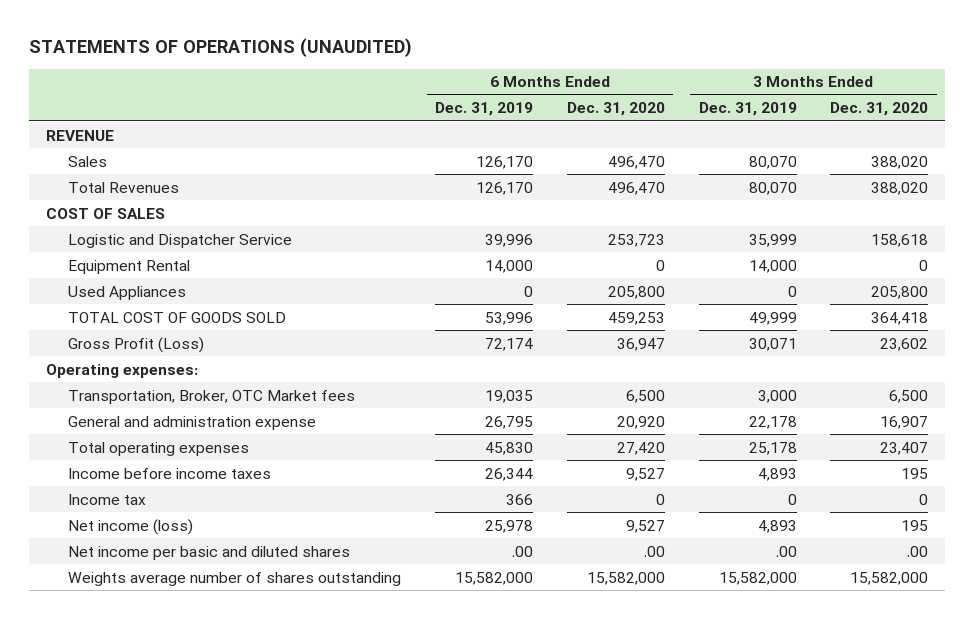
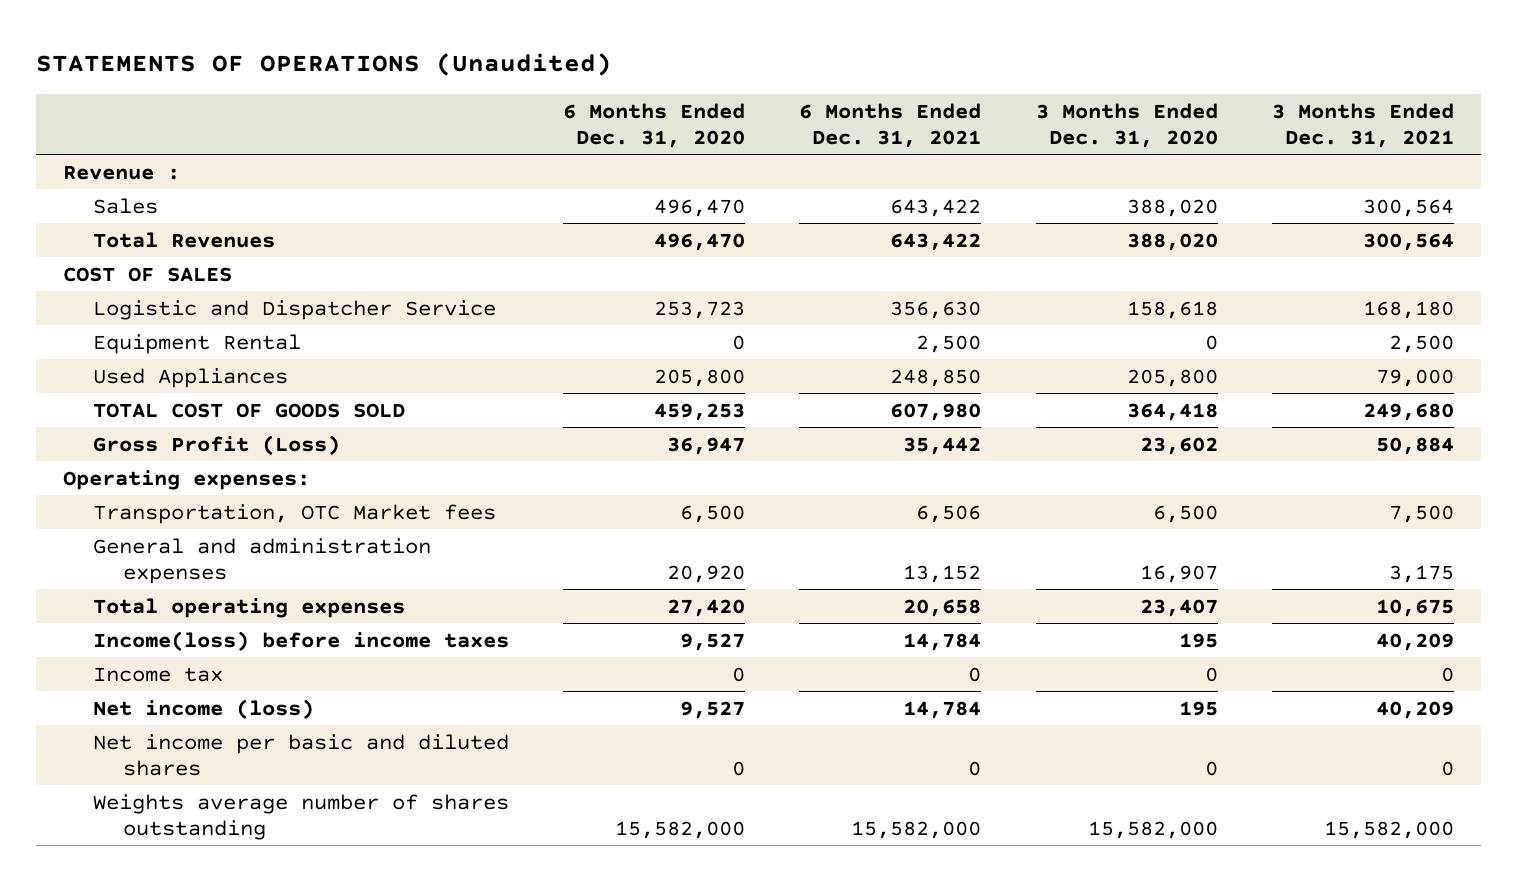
[28,38,412,58] STATEMENTS OF OPERATIONS (UNAUDITED) -> [36,53,613,77] STATEMENTS OF OPERATIONS (Unaudited)
[435,102,534,117] Dec. 31, 2019 -> none
[698,102,797,117] Dec. 31, 2019 -> none
none -> [799,102,982,148] 6 Months Ended Dec. 31, 2021
none -> [1271,102,1454,148] 3 Months Ended Dec. 31, 2021
[45,129,114,141] REVENUE -> [63,164,181,180] Revenue :
[68,389,356,404] Transportation, Broker, OTC Market fees -> [92,503,496,524] Transportation, OTC Market fees
[68,415,317,430] General and administration expense -> [92,537,431,584] General and administration expenses
[68,467,272,479] Income before income taxes -> [92,630,509,651] Income(loss) before income taxes
[643,545,665,557] .00 -> [732,760,746,776] 0
[907,545,929,557] .00 -> [1204,760,1218,776] 0

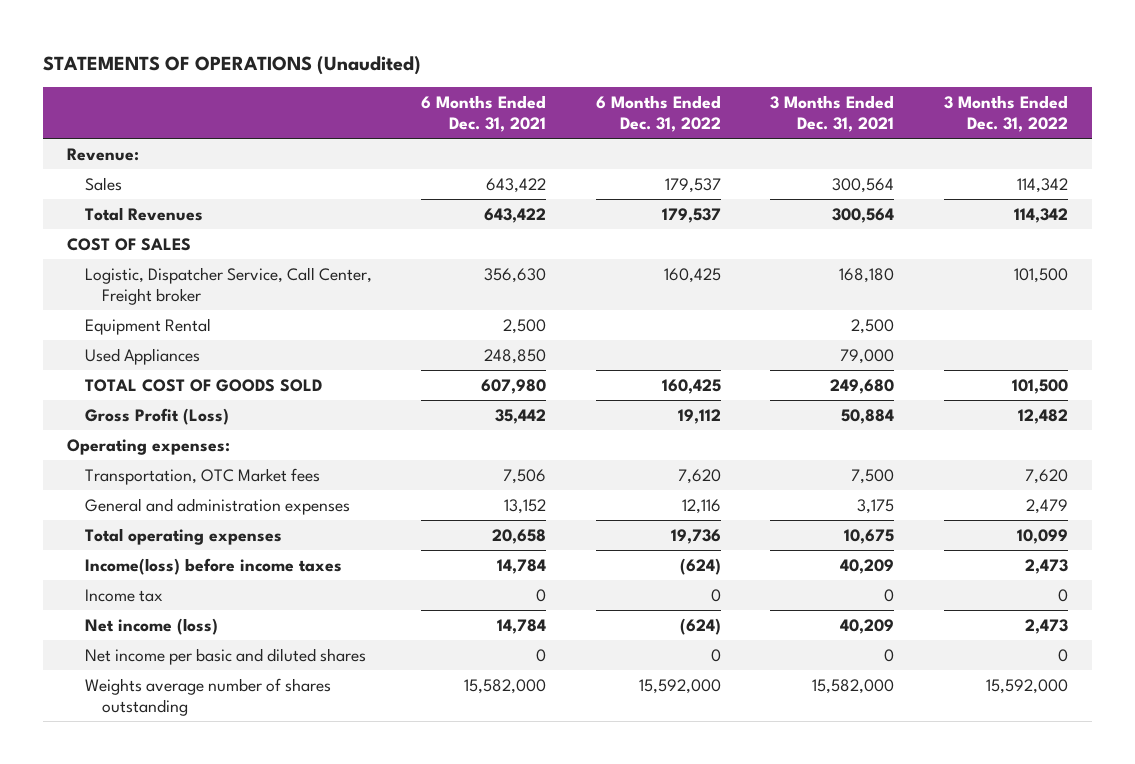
[563,102,746,148] 6 Months Ended Dec. 31, 2020 -> none
[1035,102,1218,148] 3 Months Ended Dec. 31, 2020 -> none
none -> [595,94,721,132] 6 Months Ended Dec. 31, 2022
none -> [943,94,1068,132] 3 Months Ended Dec. 31, 2022
[63,164,181,180] Revenue : -> [67,147,140,161] Revenue:
[92,299,496,320] Logistic and Dispatcher Service -> [84,266,372,305] Logistic, Dispatcher Service, Call Center, Freight broker
[916,504,982,523] 6,506 -> [503,468,547,484] 7,506

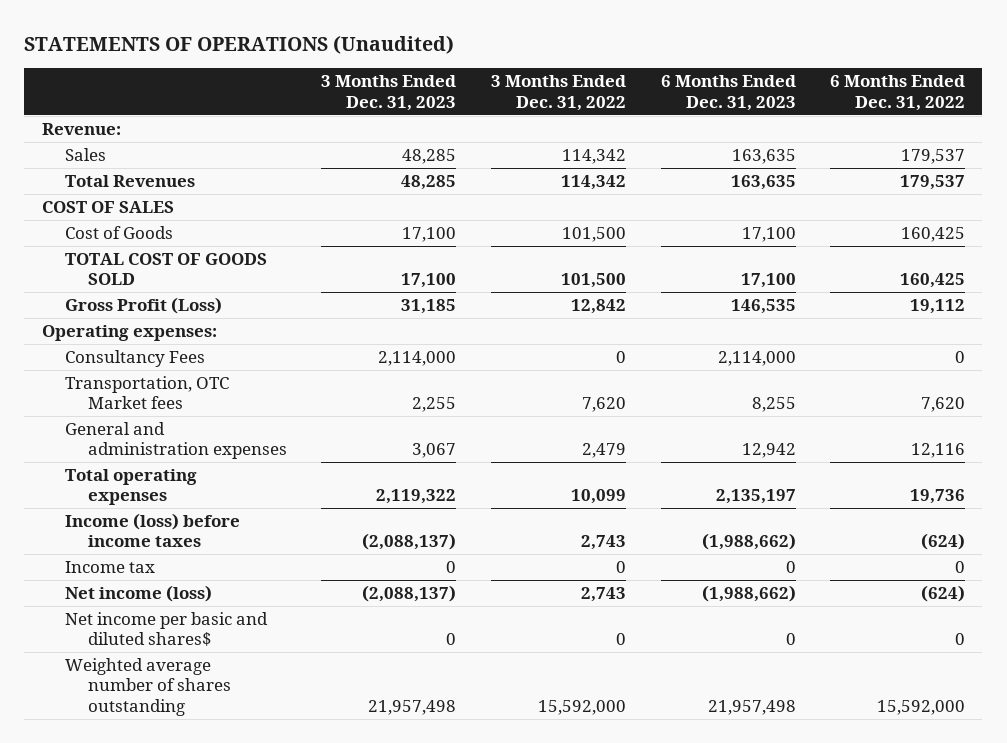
[421,94,547,132] 6 Months Ended Dec. 31, 2021 -> none
[770,94,895,132] 3 Months Ended Dec. 31, 2021 -> none
none -> [321,75,457,111] 3 Months Ended Dec. 31, 2023
none -> [660,75,796,111] 6 Months Ended Dec. 31, 2023
[84,317,211,335] Equipment Rental -> none
[84,347,200,365] Used Appliances -> none
[84,266,372,305] Logistic, Dispatcher Service, Call Center, Freight broker -> [64,226,173,240] Cost of Goods
[1017,408,1068,424] 12,482 -> [571,299,627,315] 12,842
none -> [64,350,205,368] Consultancy Fees
[84,557,342,575] Income(loss) before income taxes -> [64,513,240,548] Income (loss) before income taxes
[1024,558,1068,574] 2,473 -> [581,535,627,551] 2,743
[1024,618,1068,634] 2,473 -> [581,587,627,603] 2,743
[84,647,366,665] Net income per basic and diluted shares -> [64,612,268,647] Net income per basic and diluted shares$
[84,677,331,716] Weights average number of shares outstanding -> [64,658,231,716] Weighted average number of shares outstanding

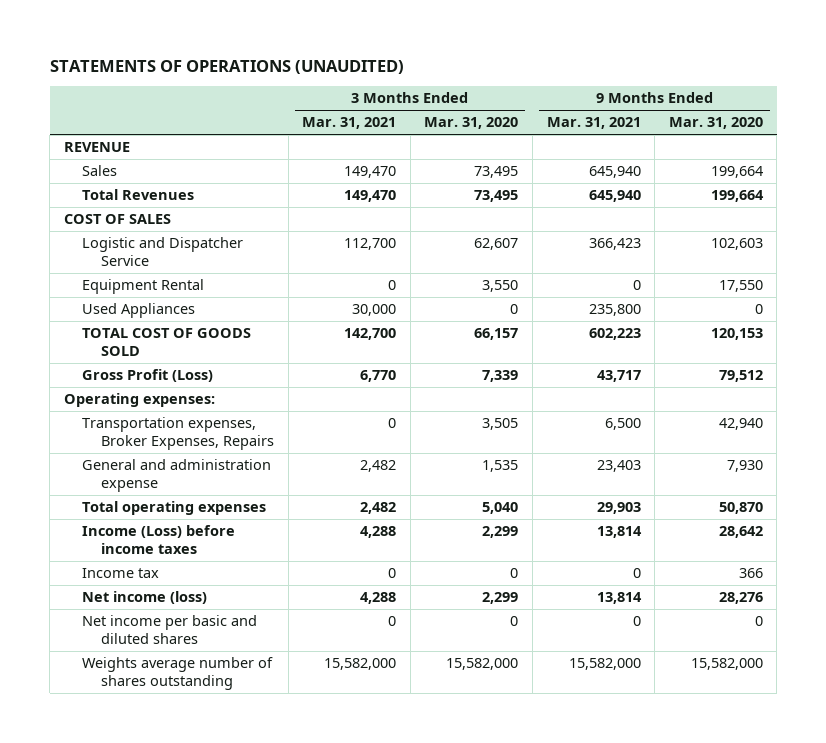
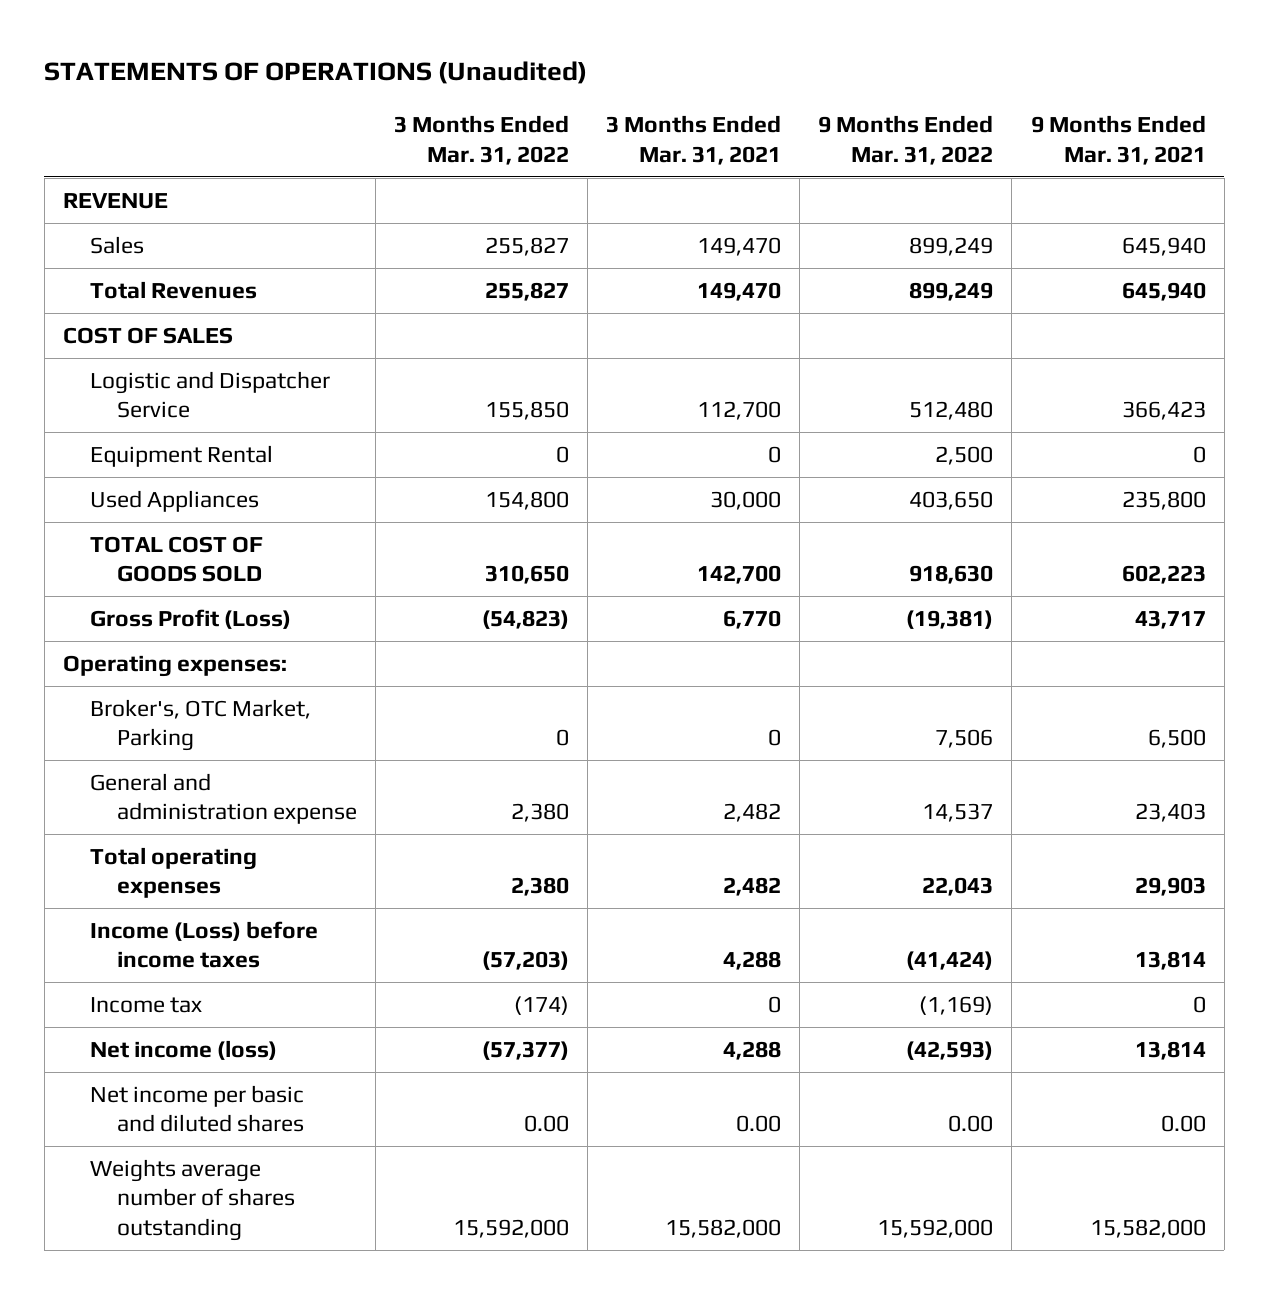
[49,59,404,74] STATEMENTS OF OPERATIONS (UNAUDITED) -> [44,60,588,84] STATEMENTS OF OPERATIONS (Unaudited)
[424,117,519,130] Mar. 31, 2020 -> none
[668,117,763,130] Mar. 31, 2020 -> none
none -> [393,115,569,165] 3 Months Ended Mar. 31, 2022
none -> [818,115,994,165] 9 Months Ended Mar. 31, 2022
[82,417,274,450] Transportation expenses, Broker Expenses, Repairs -> none
none -> [89,698,311,752] Broker's, OTC Market, Parking
[388,616,397,627] 0 -> [736,1115,782,1133] 0.00
[632,616,641,627] 0 -> [1160,1115,1206,1133] 0.00

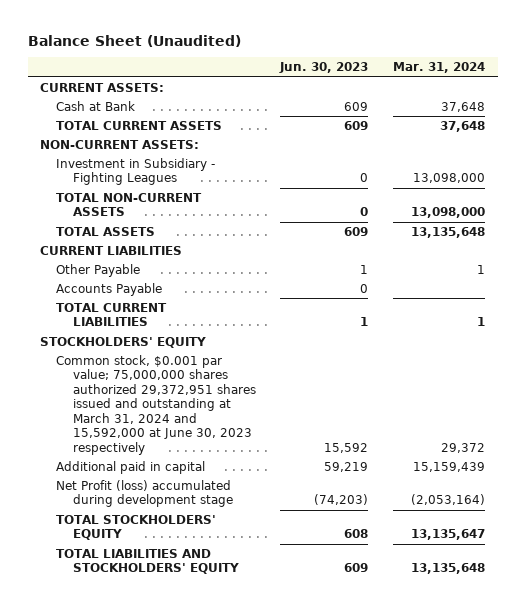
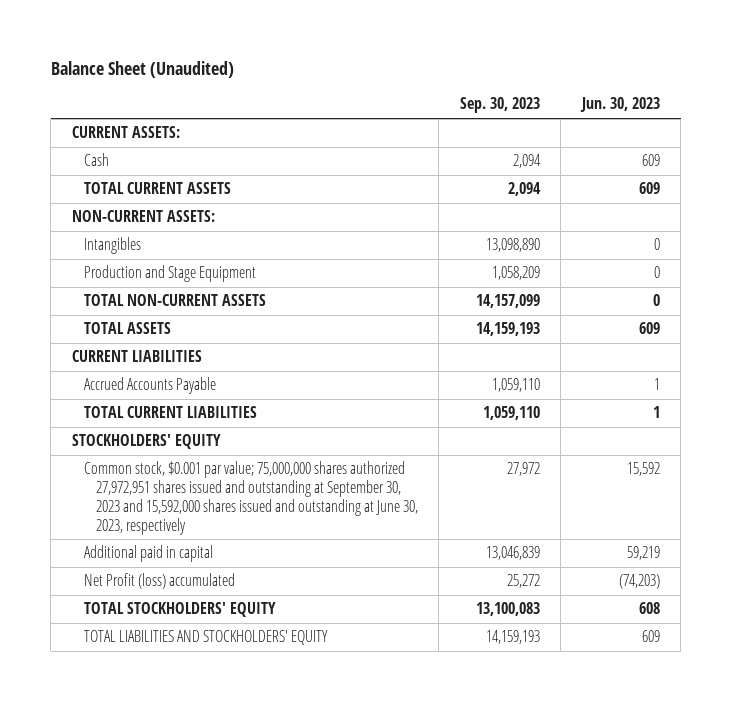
[393,62,486,74] Mar. 31, 2024 -> none
none -> [459,97,540,114] Sep. 30, 2023
[56,100,136,111] Cash at Bank -> [83,153,109,167] Cash
[56,157,216,186] Investment in Subsidiary - Fighting Leagues -> none
none -> [83,237,141,255] Intangibles
none -> [83,265,256,283] Production and Stage Equipment
[56,263,141,277] Other Payable -> none
[56,282,163,296] Accounts Payable -> [83,377,216,395] Accrued Accounts Payable
[360,283,369,293] 0 -> [653,378,660,391] 1
[56,354,256,455] Common stock, $0.001 par value; 75,000,000 shares authorized 29,372,951 shares issued and outstanding at March 31, 2024 and 15,592,000 at June 30, 2023 respectively -> [83,461,418,535] Common stock, $0.001 par value; 75,000,000 shares authorized 27,972,951 shares issued and outstanding at September 30, 2023 and 15,592,000 shares issued and outstanding at June 30, 2023, respectively
[56,479,233,508] Net Profit (loss) accumulated during development stage -> [83,573,235,590] Net Profit (loss) accumulated

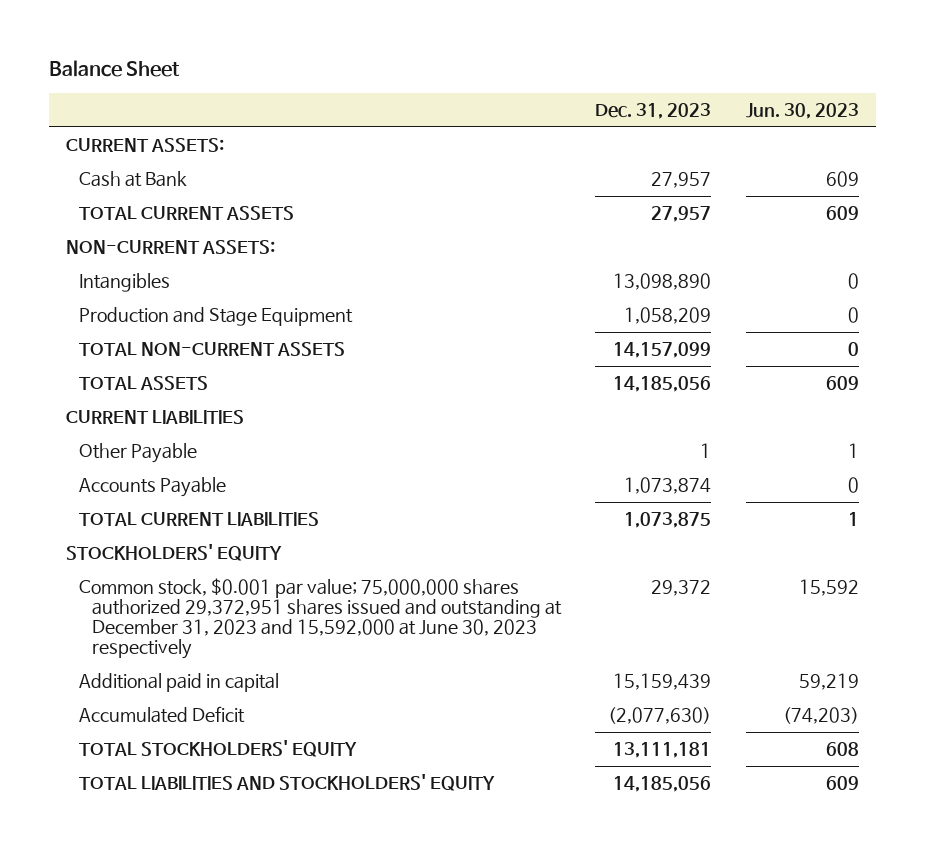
[50,60,234,78] Balance Sheet (Unaudited) -> [48,59,180,77] Balance Sheet
[459,97,540,114] Sep. 30, 2023 -> none
none -> [595,103,712,120] Dec. 31, 2023
[83,153,109,167] Cash -> [79,171,188,188] Cash at Bank
none -> [79,443,198,464] Other Payable
[83,377,216,395] Accrued Accounts Payable -> [79,477,227,498] Accounts Payable
[653,378,660,391] 1 -> [847,477,859,494] 0
[83,461,418,535] Common stock, $0.001 par value; 75,000,000 shares authorized 27,972,951 shares issued and outstanding at September 30, 2023 and 15,592,000 shares issued and outstanding at June 30, 2023, respectively -> [79,578,563,660] Common stock, $0.001 par value; 75,000,000 shares authorized 29,372,951 shares issued and outstanding at December 31, 2023 and 15,592,000 at June 30, 2023 respectively
[83,573,235,590] Net Profit (loss) accumulated -> [79,706,246,724] Accumulated Deficit

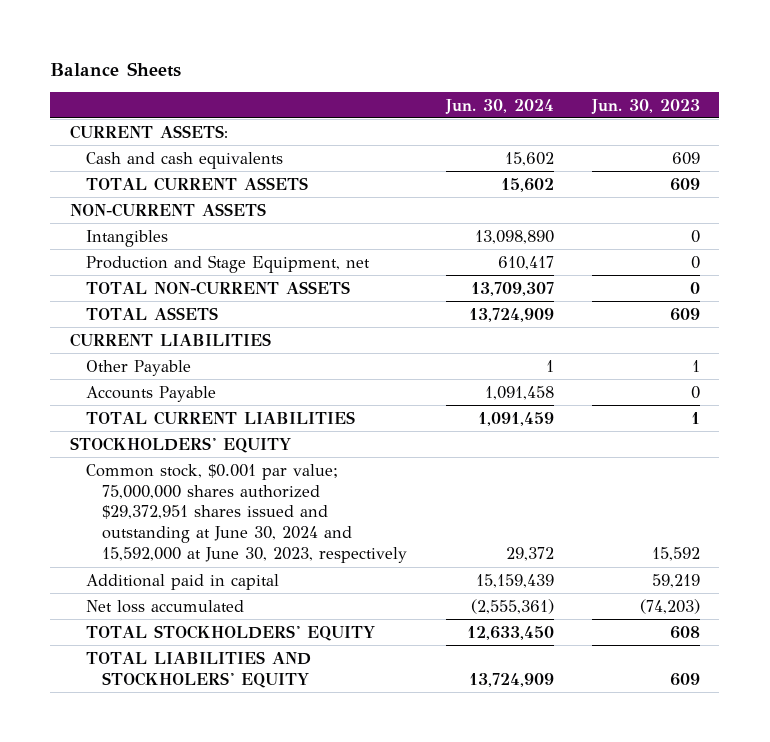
[48,59,180,77] Balance Sheet -> [50,61,182,77] Balance Sheets
[595,103,712,120] Dec. 31, 2023 -> none
none -> [444,98,554,114] Jun. 30, 2024
[79,171,188,188] Cash at Bank -> none
none -> [85,151,283,169] Cash and cash equivalents
[66,240,276,255] NON-CURRENT ASSETS: -> [69,202,266,217] NON-CURRENT ASSETS
[79,307,354,327] Production and Stage Equipment -> [85,254,370,273] Production and Stage Equipment, net
[79,578,563,660] Common stock, $0.001 par value; 75,000,000 shares authorized 29,372,951 shares issued and outstanding at December 31, 2023 and 15,592,000 at June 30, 2023 respectively -> [85,463,408,564] Common stock, $0.001 par value; 75,000,000 shares authorized $29,372,951 shares issued and outstanding at June 30, 2024 and 15,592,000 at June 30, 2023, respectively
[79,706,246,724] Accumulated Deficit -> [85,599,244,613] Net loss accumulated
[79,774,496,792] TOTAL LIABILITIES AND STOCKHOLDERS' EQUITY -> [85,650,311,688] TOTAL LIABILITIES AND STOCKHOLERS' EQUITY

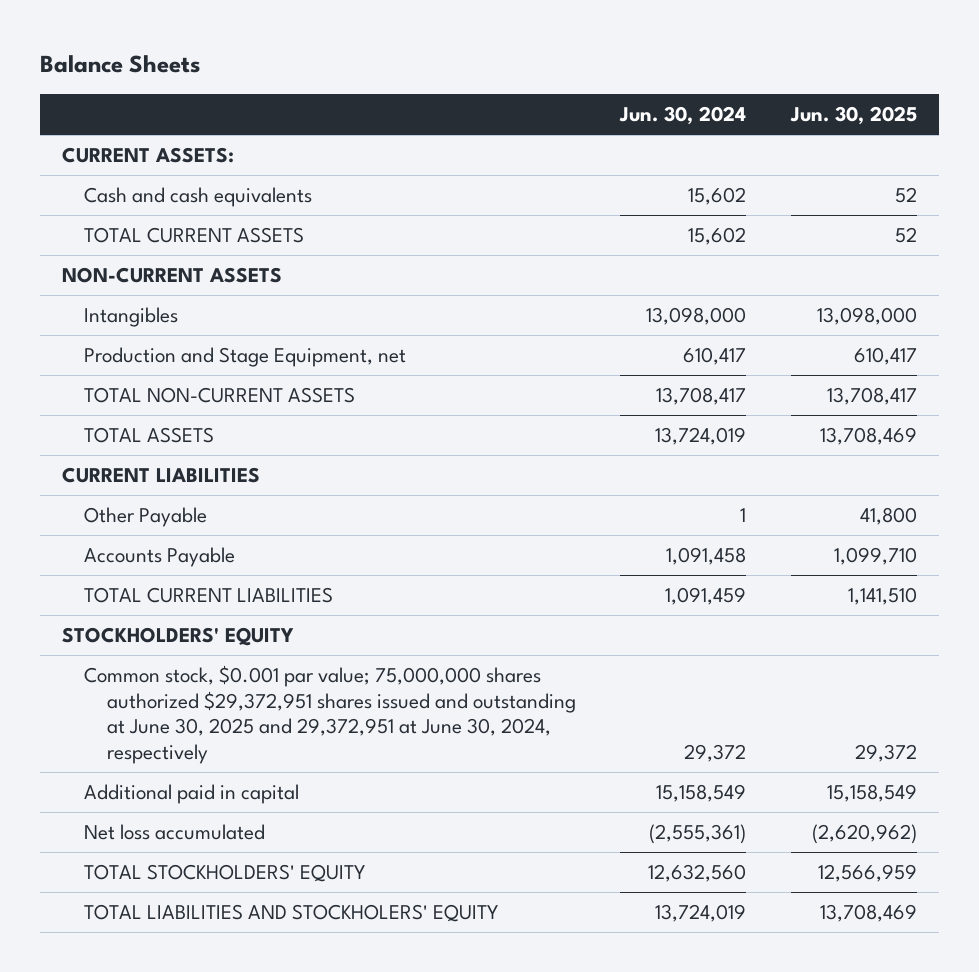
[591,98,701,114] Jun. 30, 2023 -> none
none -> [789,105,917,125] Jun. 30, 2025
[474,229,554,244] 13,098,890 -> [646,307,747,326] 13,098,000
[470,281,554,296] 13,709,307 -> [656,387,747,406] 13,708,417
[468,307,554,322] 13,724,909 -> [655,427,747,446] 13,724,019
[85,463,408,564] Common stock, $0.001 par value; 75,000,000 shares authorized $29,372,951 shares issued and outstanding at June 30, 2024 and 15,592,000 at June 30, 2023, respectively -> [84,665,576,764] Common stock, $0.001 par value; 75,000,000 shares authorized $29,372,951 shares issued and outstanding at June 30, 2025 and 29,372,951 at June 30, 2024, respectively
[475,573,554,588] 15,159,439 -> [656,784,747,803] 15,158,549
[466,625,554,640] 12,633,450 -> [648,864,747,883] 12,632,560
[468,672,554,687] 13,724,909 -> [655,904,747,923] 13,724,019

